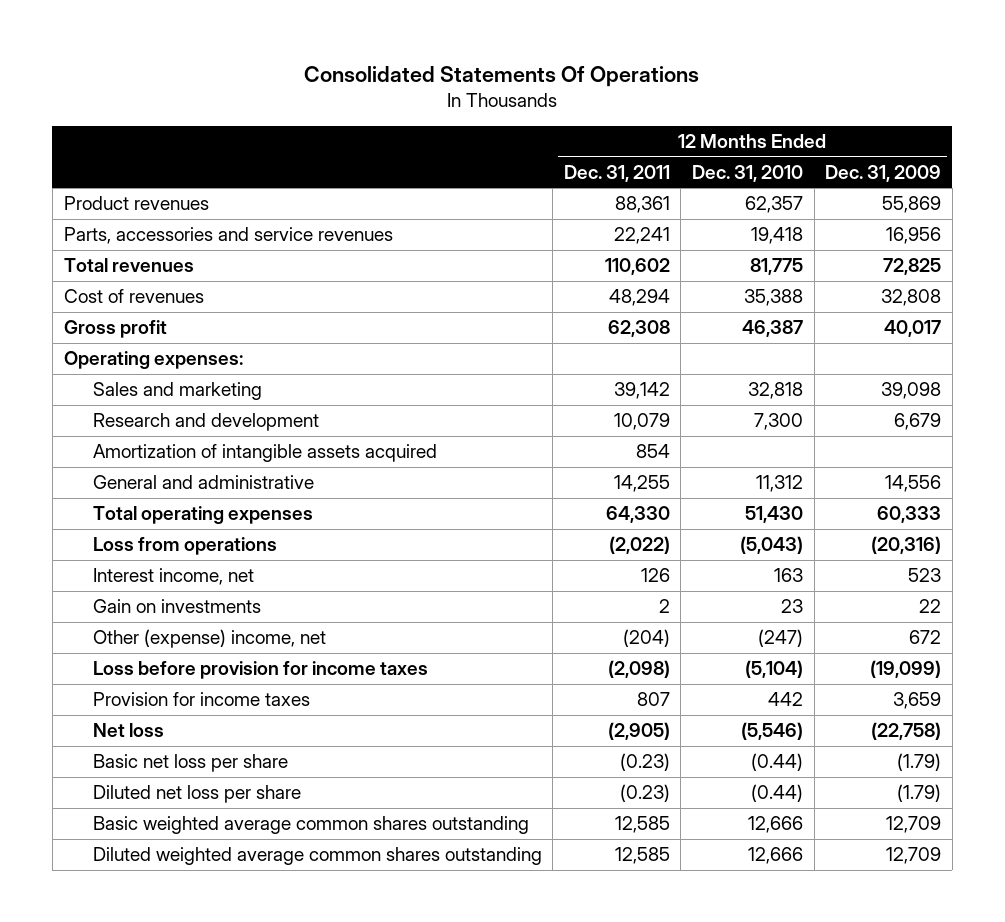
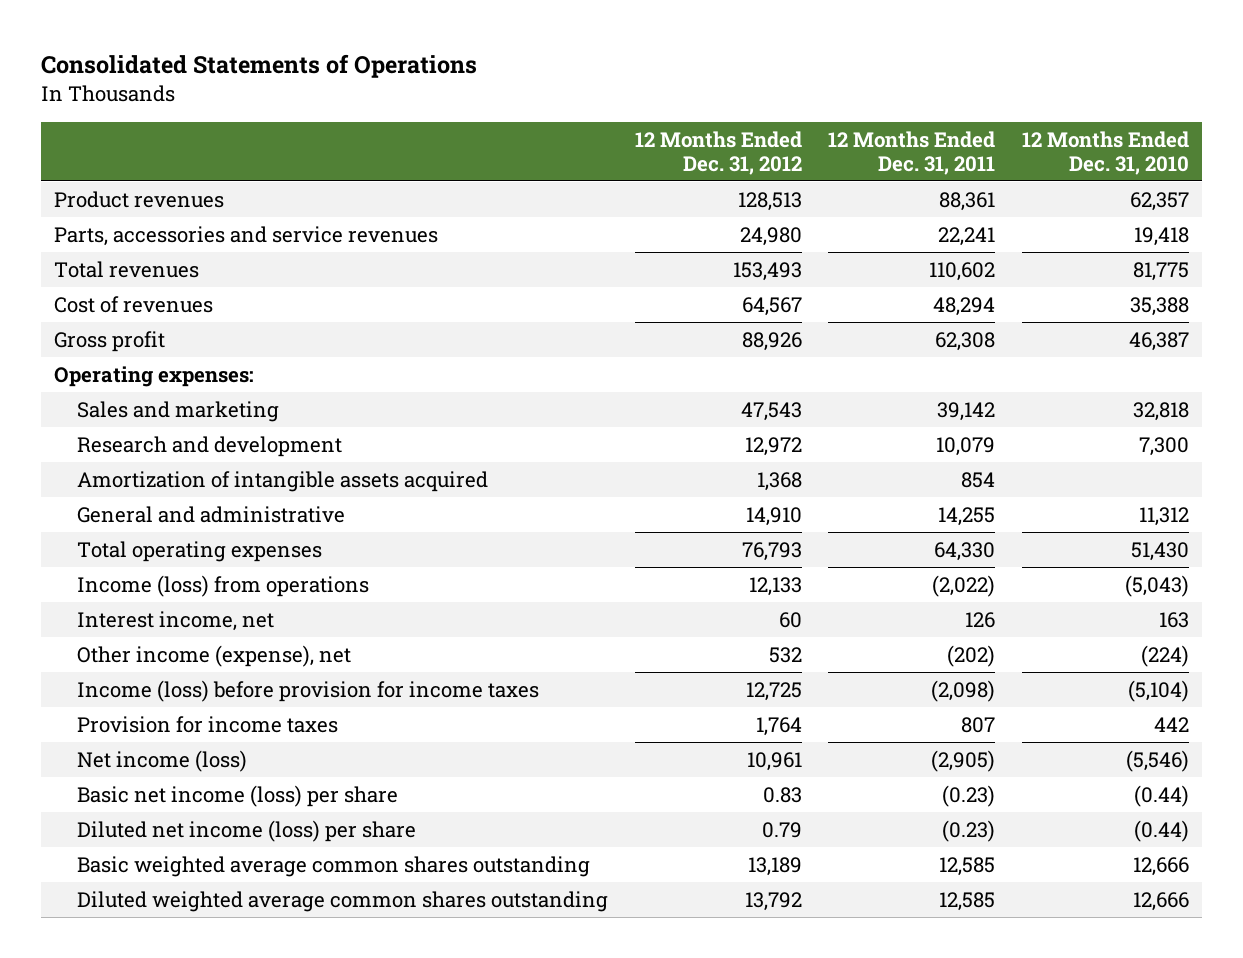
[304,65,700,87] Consolidated Statements Of Operations -> [41,54,478,79] Consolidated Statements of Operations
[825,164,942,182] Dec. 31, 2009 -> none
none -> [634,130,802,175] 12 Months Ended Dec. 31, 2012
[92,537,277,556] Loss from operations -> [76,575,369,598] Income (loss) from operations
[92,599,261,614] Gain on investments -> none
[92,629,326,649] Other (expense) income, net -> [76,645,351,668] Other income (expense), net
[622,629,670,648] (204) -> [947,645,996,668] (202)
[757,629,803,648] (247) -> [1140,645,1189,668] (224)
[92,661,428,680] Loss before provision for income taxes -> [76,680,539,703] Income (loss) before provision for income taxes
[92,723,164,738] Net loss -> [76,750,247,773] Net income (loss)
[92,754,288,773] Basic net loss per share -> [76,785,398,808] Basic net income (loss) per share
[92,785,301,804] Diluted net loss per share -> [76,820,416,843] Diluted net income (loss) per share

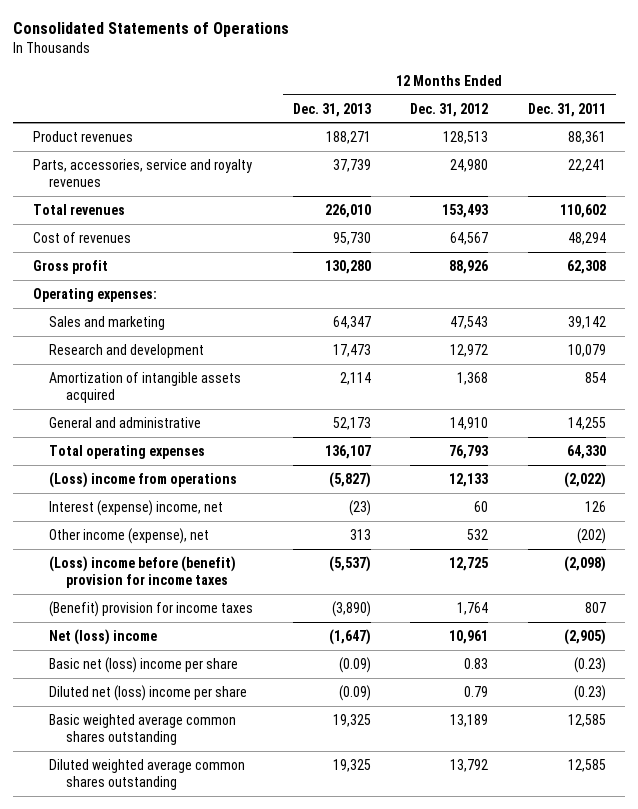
[1021,130,1189,175] 12 Months Ended Dec. 31, 2010 -> none
none -> [292,102,371,117] Dec. 31, 2013
[54,226,439,247] Parts, accessories and service revenues -> [32,158,252,187] Parts, accessories, service and royalty revenues
[76,575,369,598] Income (loss) from operations -> [49,471,238,488] (Loss) income from operations
[76,611,274,632] Interest income, net -> [49,499,224,516] Interest (expense) income, net
[76,680,539,703] Income (loss) before provision for income taxes -> [49,555,237,588] (Loss) income before (benefit) provision for income taxes
[76,716,338,734] Provision for income taxes -> [49,600,254,617] (Benefit) provision for income taxes
[76,750,247,773] Net income (loss) -> [49,628,158,645] Net (loss) income
[76,785,398,808] Basic net income (loss) per share -> [49,656,239,673] Basic net (loss) income per share
[76,820,416,843] Diluted net income (loss) per share -> [49,684,248,701] Diluted net (loss) income per share

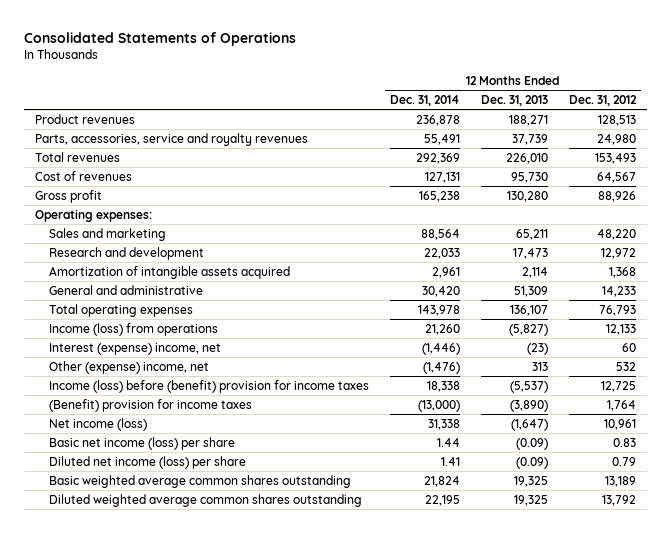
[527,102,606,117] Dec. 31, 2011 -> none
none -> [389,95,460,107] Dec. 31, 2014
[332,315,371,329] 64,347 -> [515,228,548,240] 65,211
[450,315,489,329] 47,543 -> [597,228,637,240] 48,220
[332,416,371,430] 52,173 -> [513,285,548,297] 51,309
[450,416,489,430] 14,910 -> [602,285,637,297] 14,233
[49,471,238,488] (Loss) income from operations -> [48,322,218,336] Income (loss) from operations
[49,527,210,544] Other income (expense), net -> [48,360,209,374] Other (expense) income, net
[49,555,237,588] (Loss) income before (benefit) provision for income taxes -> [48,379,369,393] Income (loss) before (benefit) provision for income taxes
[49,628,158,645] Net (loss) income -> [48,417,147,431] Net income (loss)
[49,656,239,673] Basic net (loss) income per share -> [48,436,235,450] Basic net income (loss) per share
[49,684,248,701] Diluted net (loss) income per share -> [48,455,246,469] Diluted net income (loss) per share

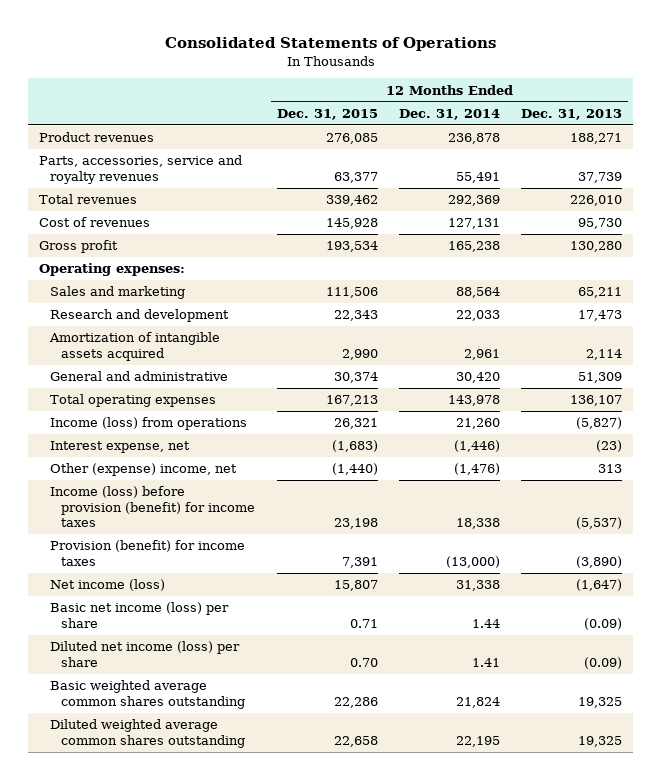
[569,95,638,107] Dec. 31, 2012 -> none
none -> [276,108,378,120] Dec. 31, 2015
[48,342,221,355] Interest (expense) income, net -> [50,441,191,454] Interest expense, net
[48,379,369,393] Income (loss) before (benefit) provision for income taxes -> [50,486,256,527] Income (loss) before provision (benefit) for income taxes
[48,398,252,412] (Benefit) provision for income taxes -> [50,540,246,566] Provision (benefit) for income taxes

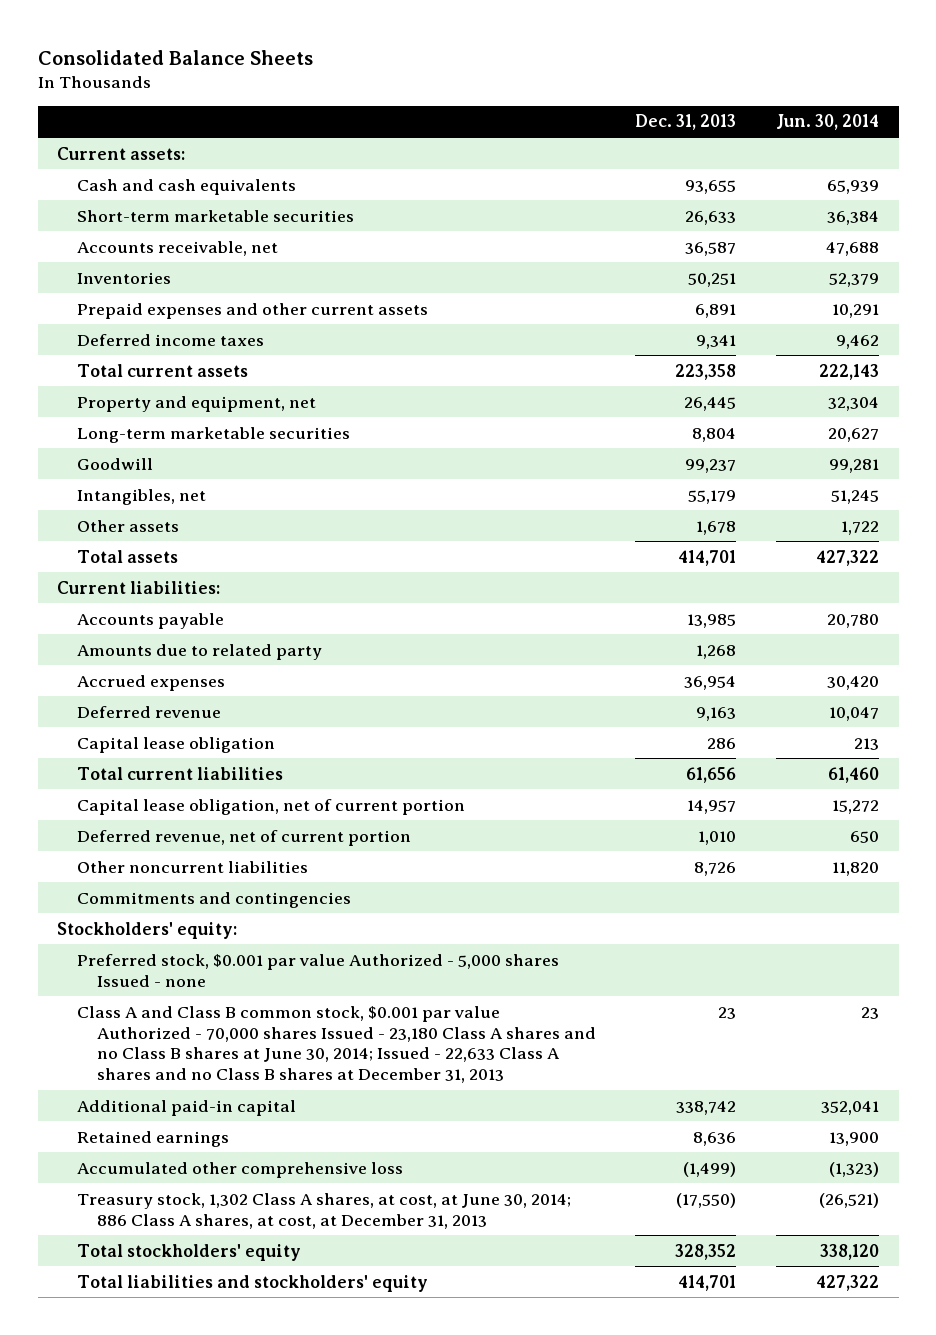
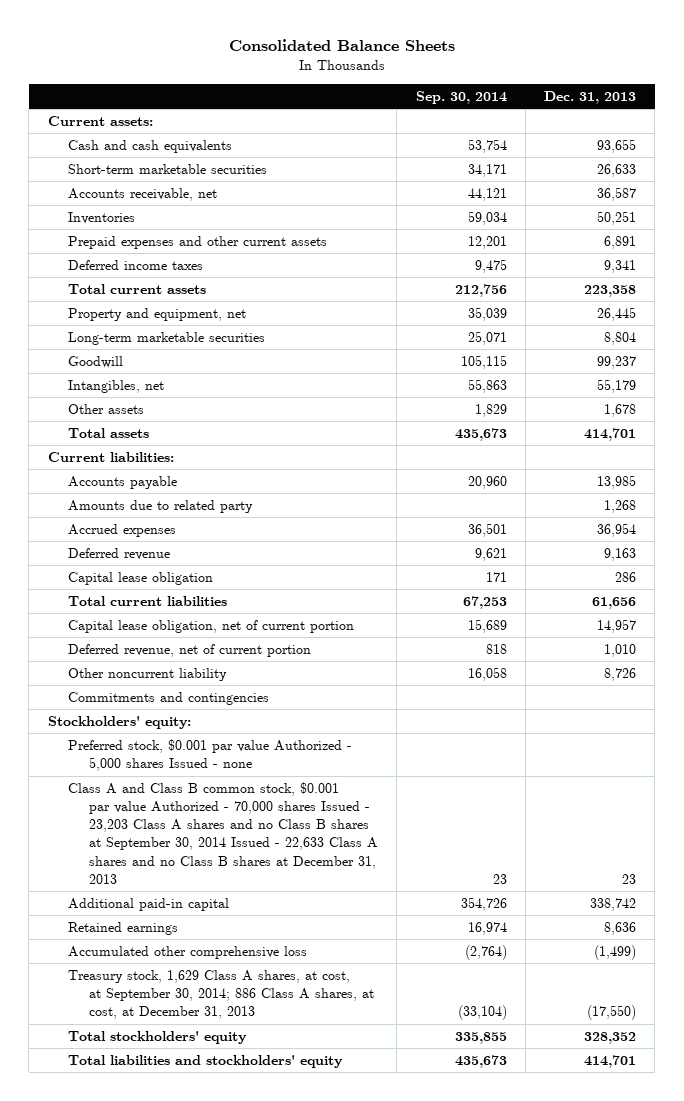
[776,114,880,131] Jun. 30, 2014 -> none
none -> [415,90,507,104] Sep. 30, 2014
[77,860,309,873] Other noncurrent liabilities -> [68,668,228,682] Other noncurrent liability
[77,1005,596,1084] Class A and Class B common stock, $0.001 par value Authorized - 70,000 shares Issued - 23,180 Class A shares and no Class B shares at June 30, 2014; Issued - 22,633 Class A shares and no Class B shares at December 31, 2013 -> [68,782,379,884] Class A and Class B common stock, $0.001 par value Authorized - 70,000 shares Issued - 23,203 Class A shares and no Class B shares at September 30, 2014 Issued - 22,633 Class A shares and no Class B shares at December 31, 2013
[77,1192,572,1229] Treasury stock, 1,302 Class A shares, at cost, at June 30, 2014; 886 Class A shares, at cost, at December 31, 2013 -> [68,970,375,1020] Treasury stock, 1,629 Class A shares, at cost, at September 30, 2014; 886 Class A shares, at cost, at December 31, 2013

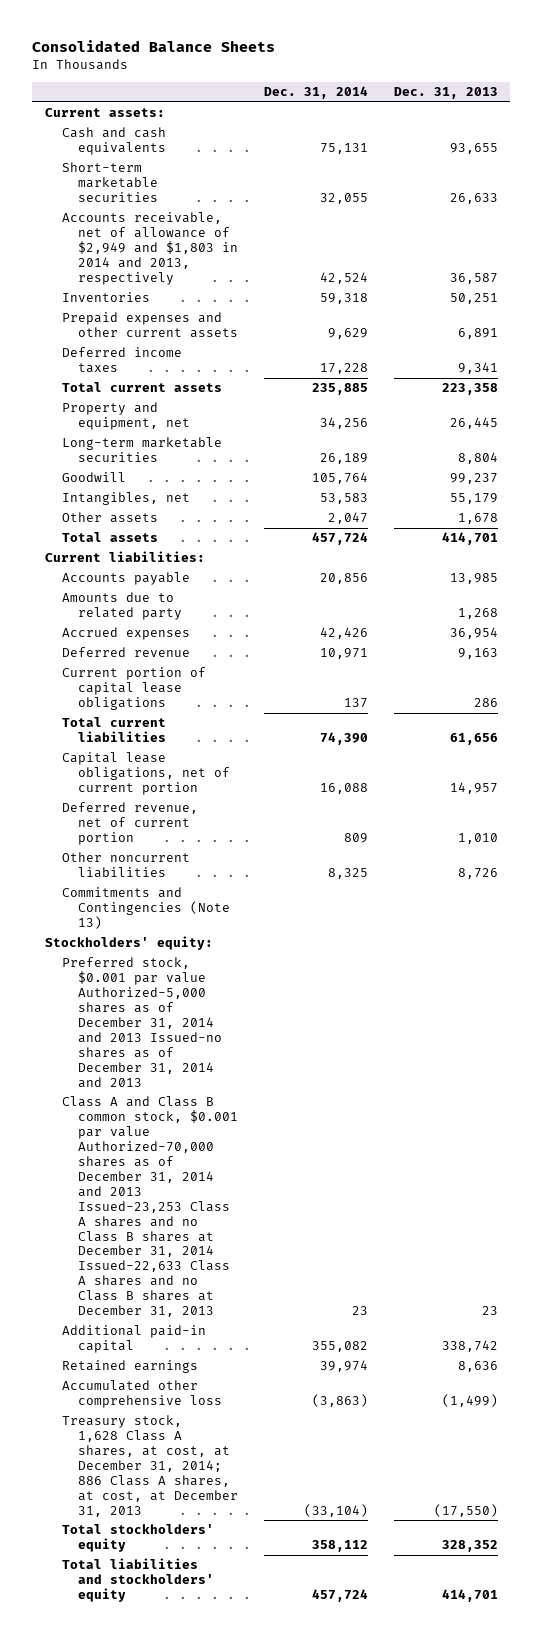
[415,90,507,104] Sep. 30, 2014 -> none
none -> [263,86,368,100] Dec. 31, 2014
[68,188,218,202] Accounts receivable, net -> [61,212,239,286] Accounts receivable, net of allowance of $2,949 and $1,803 in 2014 and 2013, respectively
[68,572,214,586] Capital lease obligation -> [61,667,206,711] Current portion of capital lease obligations
[68,620,355,634] Capital lease obligation, net of current portion -> [61,752,231,796] Capital lease obligations, net of current portion
[68,668,228,682] Other noncurrent liability -> [61,852,190,879] Other noncurrent liabilities
[68,692,270,706] Commitments and contingencies -> [61,887,231,930] Commitments and Contingencies (Note 13)
[68,739,353,772] Preferred stock, $0.001 par value Authorized - 5,000 shares Issued - none -> [61,957,223,1088] Preferred stock, $0.001 par value Authorized-5,000 shares as of December 31, 2014 and 2013 Issued-no shares as of December 31, 2014 and 2013
[68,782,379,884] Class A and Class B common stock, $0.001 par value Authorized - 70,000 shares Issued - 23,203 Class A shares and no Class B shares at September 30, 2014 Issued - 22,633 Class A shares and no Class B shares at December 31, 2013 -> [61,1096,239,1318] Class A and Class B common stock, $0.001 par value Authorized-70,000 shares as of December 31, 2014 and 2013 Issued-23,253 Class A shares and no Class B shares at December 31, 2014 Issued-22,633 Class A shares and no Class B shares at December 31, 2013
[68,970,375,1020] Treasury stock, 1,629 Class A shares, at cost, at September 30, 2014; 886 Class A shares, at cost, at December 31, 2013 -> [61,1415,239,1517] Treasury stock, 1,628 Class A shares, at cost, at December 31, 2014; 886 Class A shares, at cost, at December 31, 2013

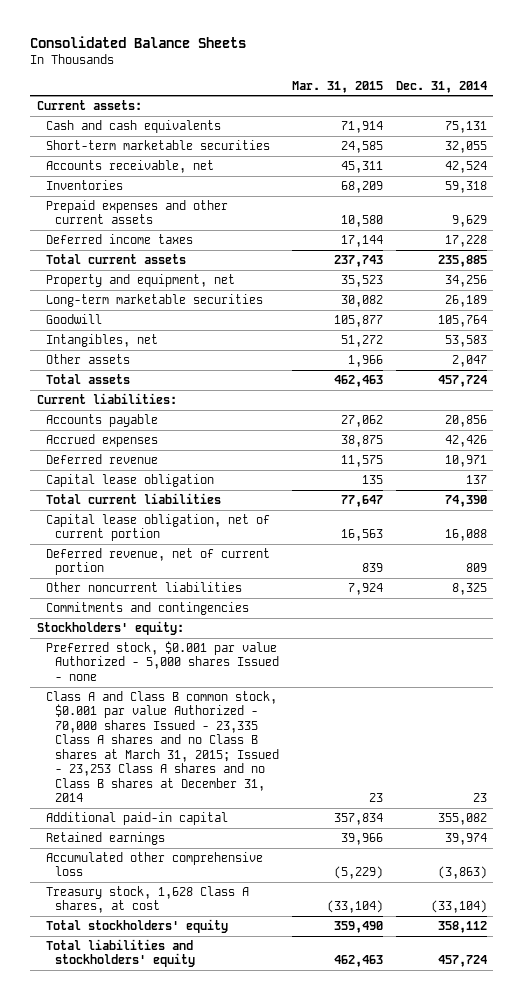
[393,87,498,100] Dec. 31, 2013 -> none
none -> [291,80,383,93] Mar. 31, 2015
[61,212,239,286] Accounts receivable, net of allowance of $2,949 and $1,803 in 2014 and 2013, respectively -> [45,160,214,174] Accounts receivable, net
[61,592,183,621] Amounts due to related party -> none
[61,667,206,711] Current portion of capital lease obligations -> [45,474,214,488] Capital lease obligation
[61,752,231,796] Capital lease obligations, net of current portion -> [45,514,270,542] Capital lease obligation, net of current portion
[61,887,231,930] Commitments and Contingencies (Note 13) -> [45,602,249,616] Commitments and contingencies
[61,957,223,1088] Preferred stock, $0.001 par value Authorized-5,000 shares as of December 31, 2014 and 2013 Issued-no shares as of December 31, 2014 and 2013 -> [45,641,280,681] Preferred stock, $0.001 par value Authorized - 5,000 shares Issued - none
[61,1096,239,1318] Class A and Class B common stock, $0.001 par value Authorized-70,000 shares as of December 31, 2014 and 2013 Issued-23,253 Class A shares and no Class B shares at December 31, 2014 Issued-22,633 Class A shares and no Class B shares at December 31, 2013 -> [45,691,280,802] Class A and Class B common stock, $0.001 par value Authorized - 70,000 shares Issued - 23,335 Class A shares and no Class B shares at March 31, 2015; Issued - 23,253 Class A shares and no Class B shares at December 31, 2014
[61,1415,239,1517] Treasury stock, 1,628 Class A shares, at cost, at December 31, 2014; 886 Class A shares, at cost, at December 31, 2013 -> [45,886,249,914] Treasury stock, 1,628 Class A shares, at cost

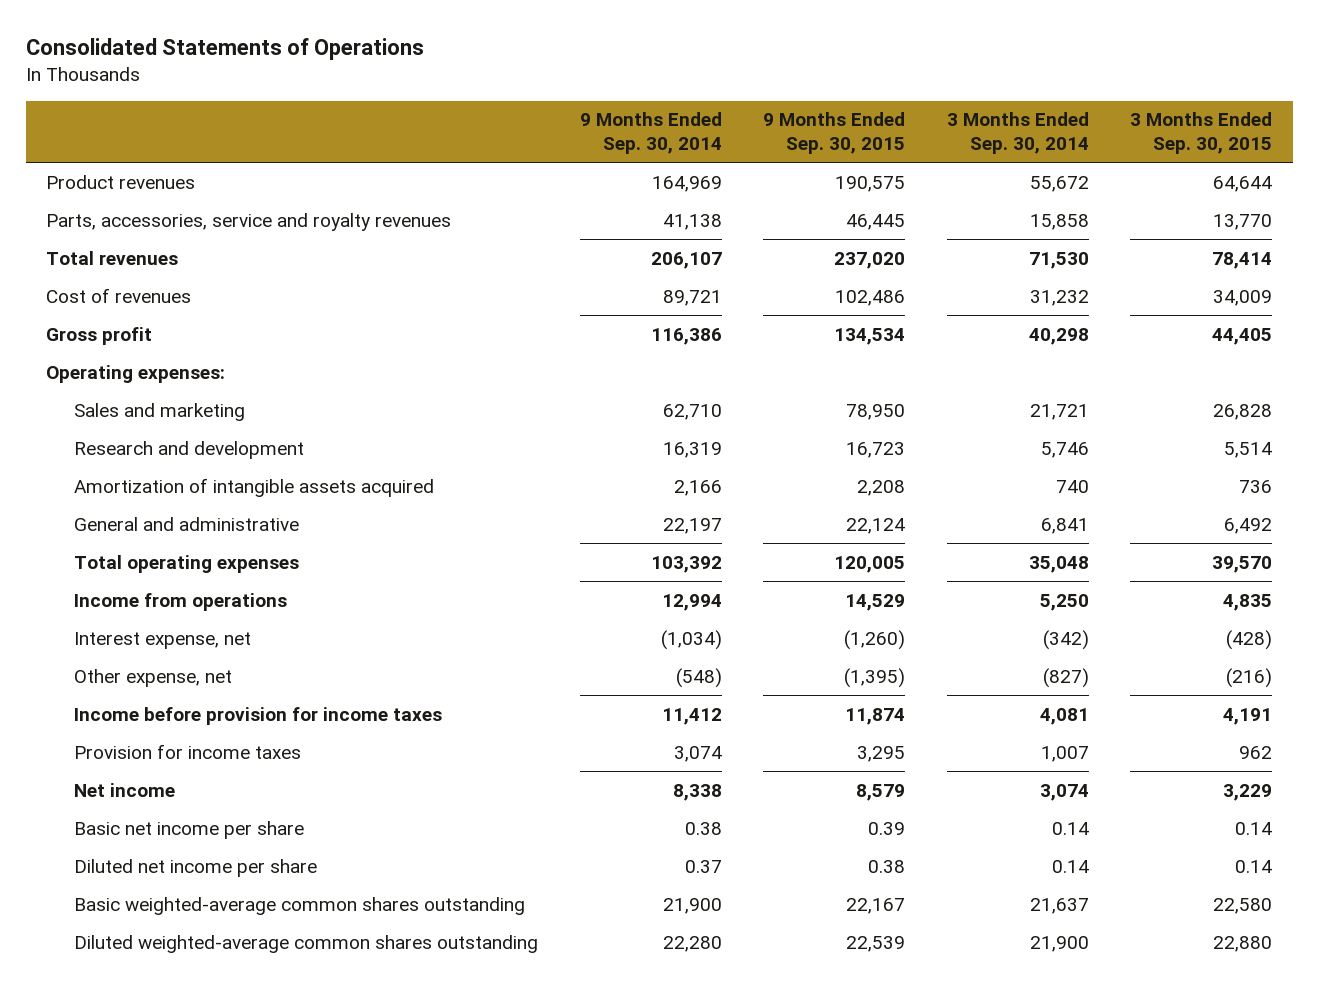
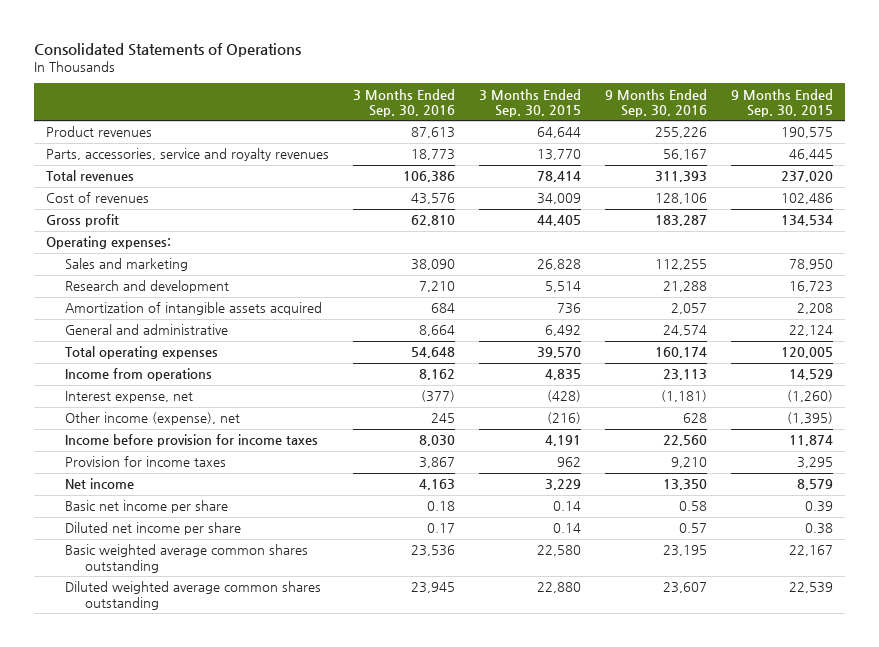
[579,112,722,155] 9 Months Ended Sep. 30, 2014 -> none
[946,112,1089,155] 3 Months Ended Sep. 30, 2014 -> none
none -> [353,88,456,117] 3 Months Ended Sep. 30, 2016
none -> [605,88,708,117] 9 Months Ended Sep. 30, 2016
[73,668,232,687] Other expense, net -> [65,412,241,426] Other income (expense), net
[73,896,525,915] Basic weighted-average common shares outstanding -> [65,544,309,573] Basic weighted average common shares outstanding
[73,934,538,953] Diluted weighted-average common shares outstanding -> [65,581,322,610] Diluted weighted average common shares outstanding

